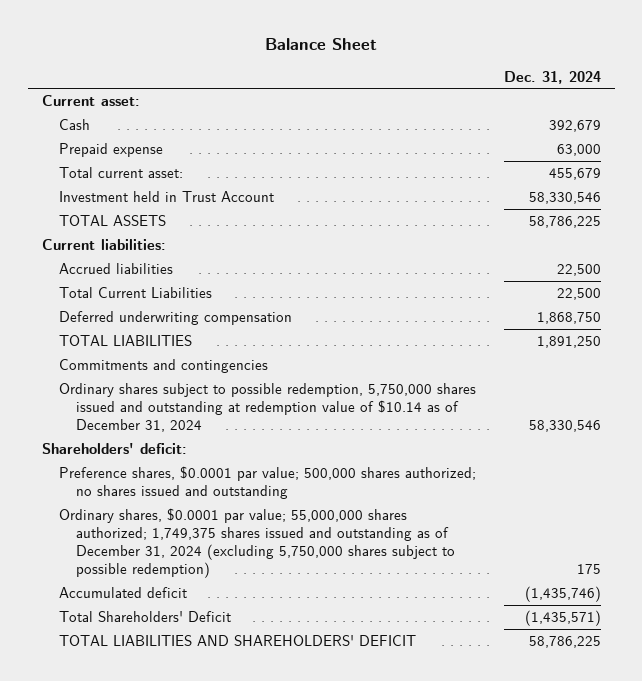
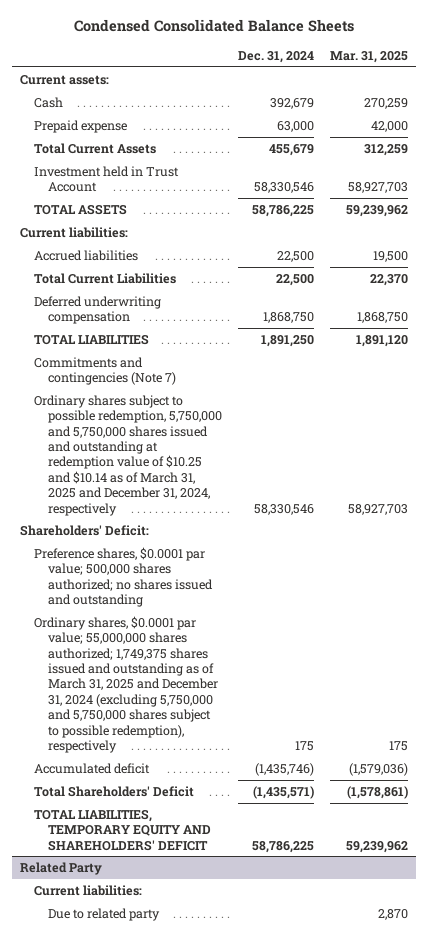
[265,38,378,51] Balance Sheet -> [73,19,354,33] Condensed Consolidated Balance Sheets
none -> [330,50,409,63] Mar. 31, 2025
[41,94,140,106] Current asset: -> [19,74,109,85] Current assets:
[58,166,183,178] Total current asset: -> [33,142,156,154] Total Current Assets
[58,358,268,373] Commitments and contingencies -> [33,356,176,386] Commitments and contingencies (Note 7)
[58,382,476,433] Ordinary shares subject to possible redemption, 5,750,000 shares issued and outstanding at redemption value of $10.14 as of December 31, 2024 -> [33,394,222,516] Ordinary shares subject to possible redemption, 5,750,000 and 5,750,000 shares issued and outstanding at redemption value of $10.25 and $10.14 as of March 31, 2025 and December 31, 2024, respectively
[41,442,187,454] Shareholders' deficit: -> [19,524,149,536] Shareholders' Deficit:
[58,507,456,579] Ordinary shares, $0.0001 par value; 55,000,000 shares authorized; 1,749,375 shares issued and outstanding as of December 31, 2024 (excluding 5,750,000 shares subject to possible redemption) -> [33,615,218,754] Ordinary shares, $0.0001 par value; 55,000,000 shares authorized; 1,749,375 shares issued and outstanding as of March 31, 2025 and December 31, 2024 (excluding 5,750,000 and 5,750,000 shares subject to possible redemption), respectively
[58,634,416,646] TOTAL LIABILITIES AND SHAREHOLDERS' DEFICIT -> [33,808,211,851] TOTAL LIABILITIES, TEMPORARY EQUITY AND SHAREHOLDERS' DEFICIT
none -> [19,861,102,875] Related Party
none -> [33,884,142,896] Current liabilities:
none -> [47,907,160,921] Due to related party

